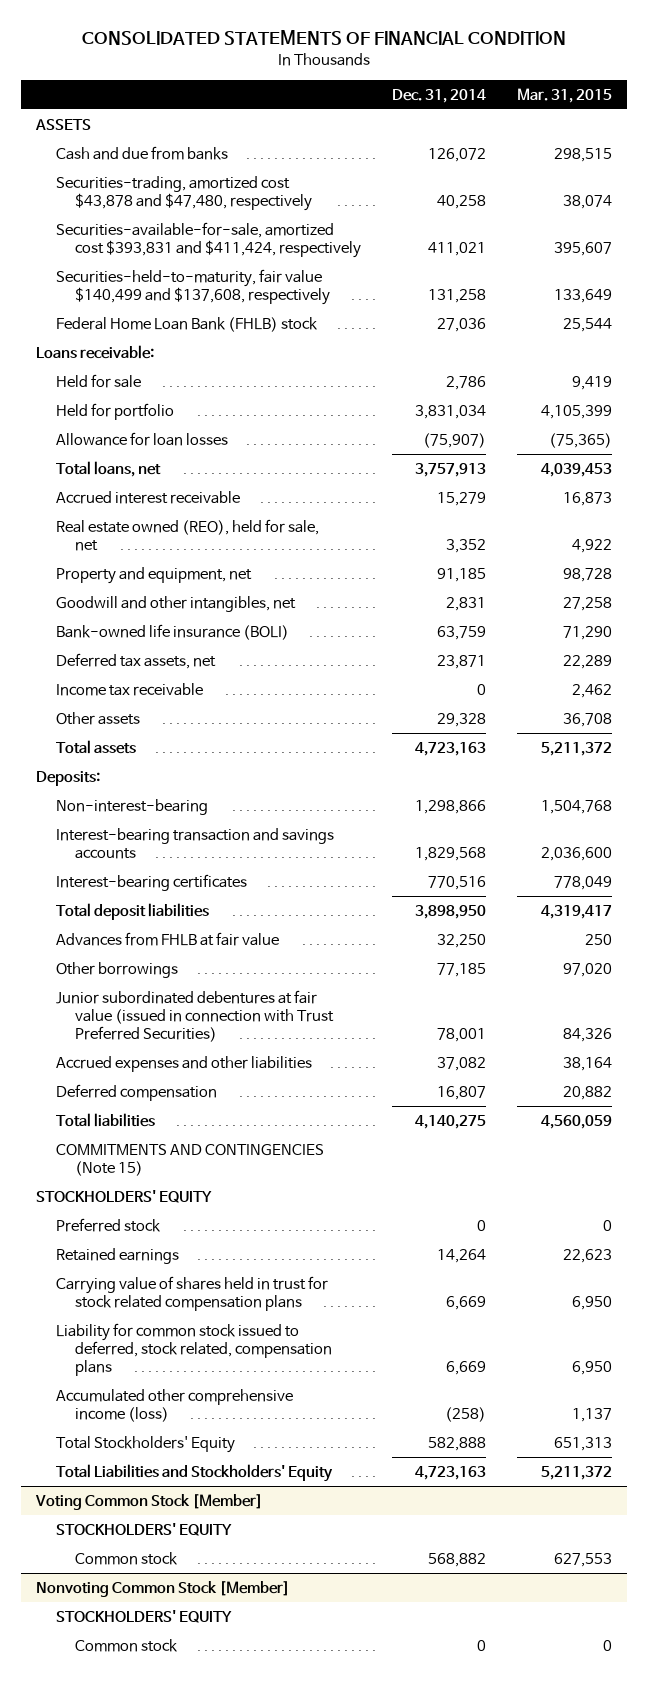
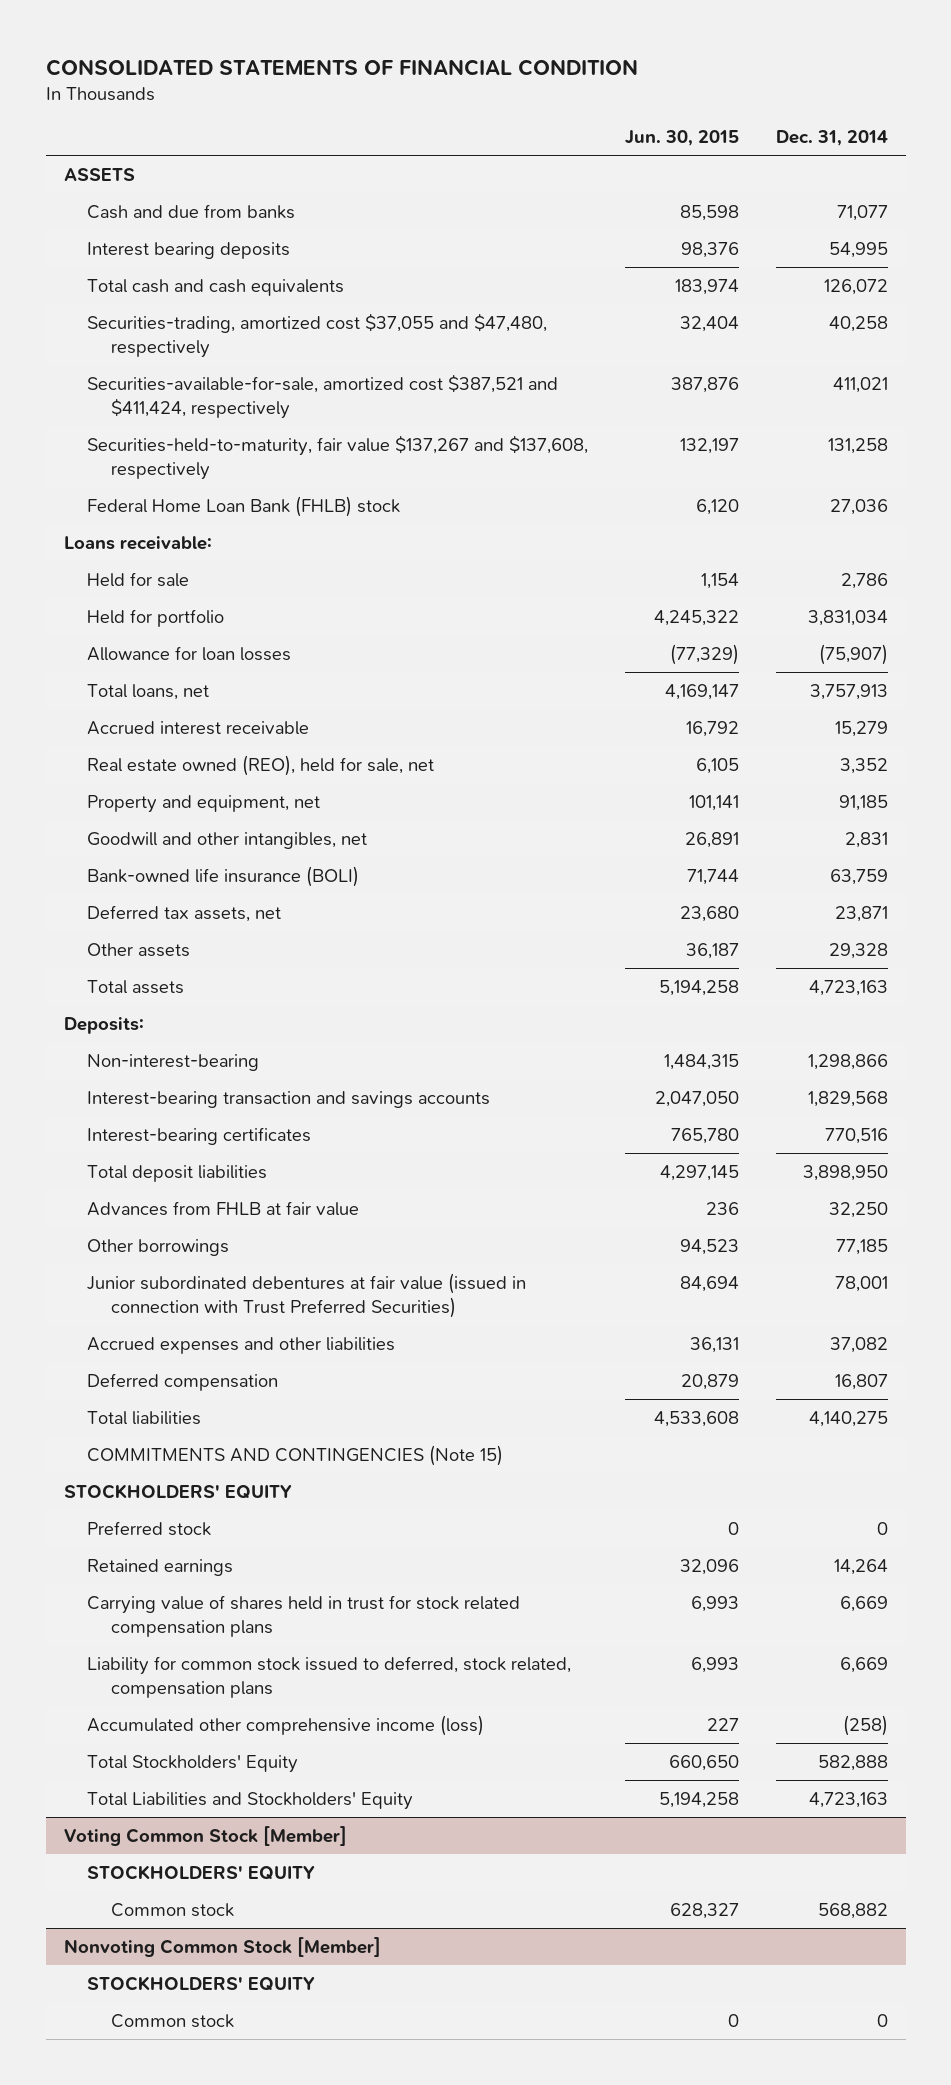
[516,87,612,103] Mar. 31, 2015 -> none
none -> [624,130,739,147] Jun. 30, 2015
[427,147,486,162] 126,072 -> [836,204,888,221] 71,077
none -> [87,241,291,259] Interest bearing deposits
none -> [87,278,345,296] Total cash and cash equivalents
[55,175,312,211] Securities-trading, amortized cost $43,878 and $47,480, respectively -> [87,312,548,358] Securities-trading, amortized cost $37,055 and $47,480, respectively
[55,221,361,258] Securities-available-for-sale, amortized cost $393,831 and $411,424, respectively -> [87,373,559,419] Securities-available-for-sale, amortized cost $387,521 and $411,424, respectively
[55,268,330,305] Securities-held-to-maturity, fair value $140,499 and $137,608, respectively -> [87,434,589,480] Securities-held-to-maturity, fair value $137,267 and $137,608, respectively
[55,682,203,696] Income tax receivable -> none

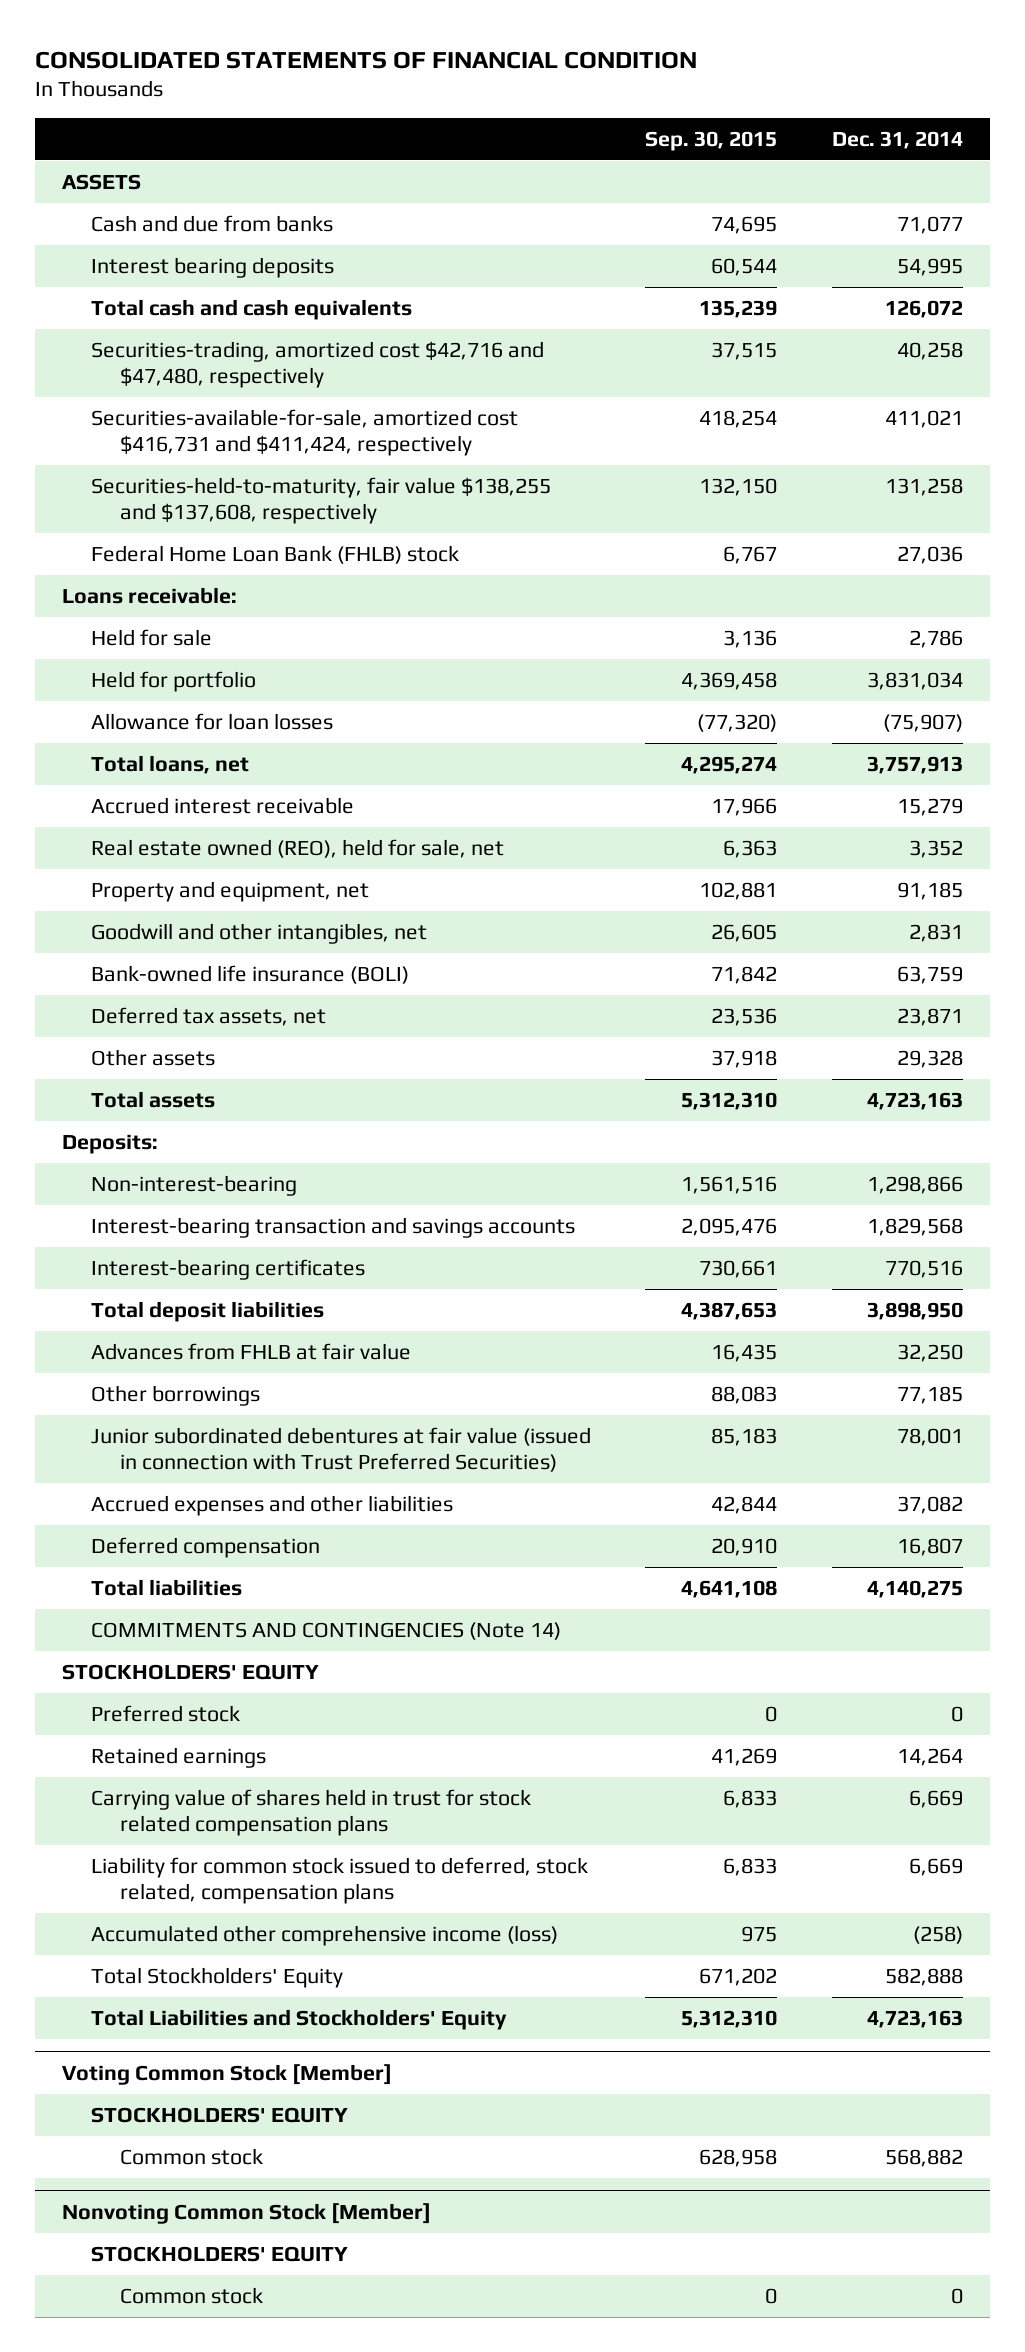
[624,130,739,147] Jun. 30, 2015 -> none
none -> [645,130,778,151] Sep. 30, 2015
[87,312,548,358] Securities-trading, amortized cost $37,055 and $47,480, respectively -> [91,341,545,388] Securities-trading, amortized cost $42,716 and $47,480, respectively
[87,373,559,419] Securities-available-for-sale, amortized cost $387,521 and $411,424, respectively -> [91,409,519,456] Securities-available-for-sale, amortized cost $416,731 and $411,424, respectively
[87,434,589,480] Securities-held-to-maturity, fair value $137,267 and $137,608, respectively -> [91,477,552,524] Securities-held-to-maturity, fair value $138,255 and $137,608, respectively
[87,1444,504,1466] COMMITMENTS AND CONTINGENCIES (Note 15) -> [91,1622,562,1641] COMMITMENTS AND CONTINGENCIES (Note 14)

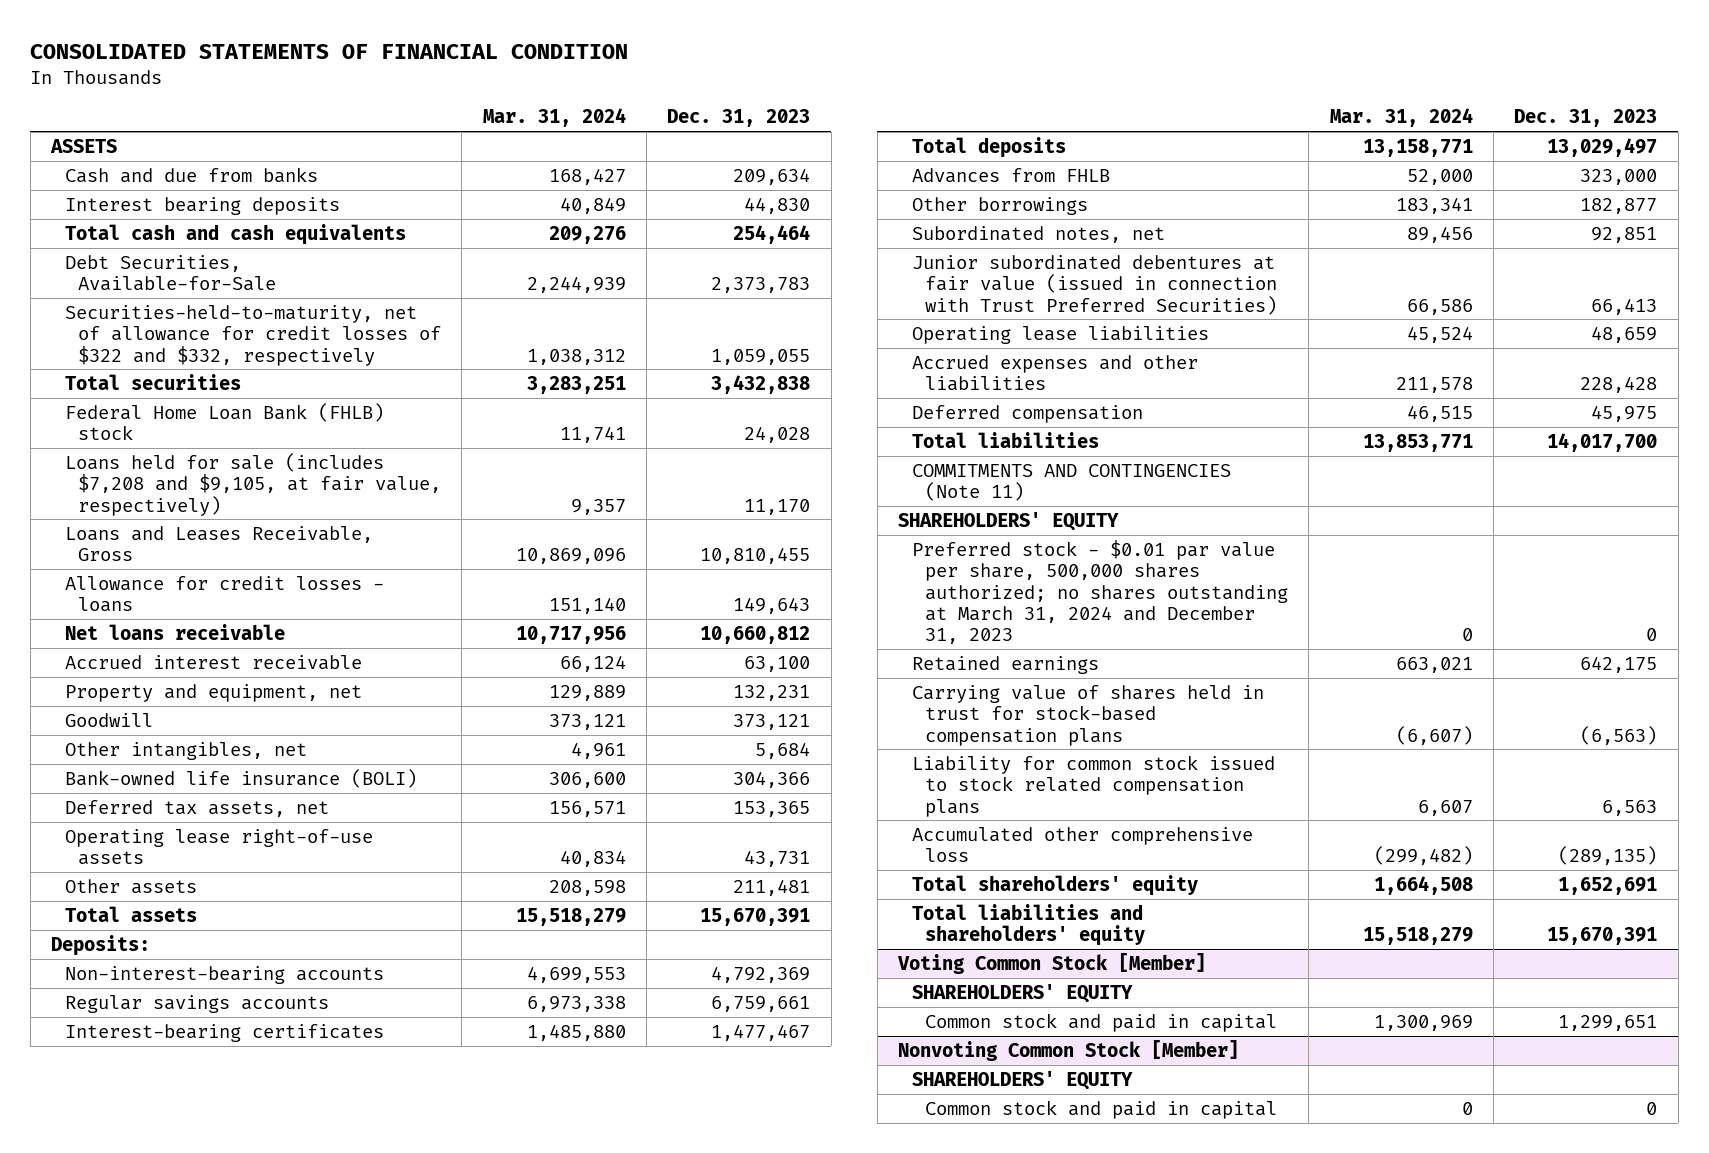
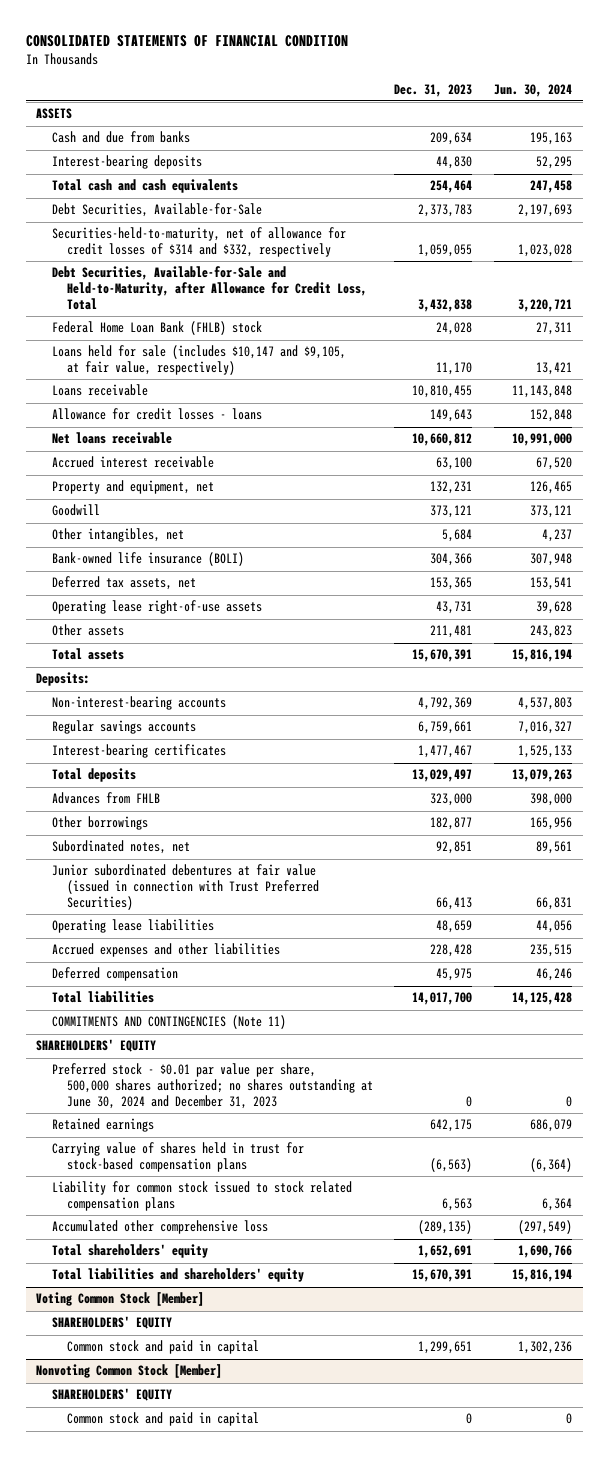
[482,108,626,128] Mar. 31, 2024 -> none
none -> [493,83,572,97] Jun. 30, 2024
[64,196,340,215] Interest bearing deposits -> [51,155,202,170] Interest-bearing deposits
[64,304,442,366] Securities-held-to-maturity, net of allowance for credit losses of $322 and $332, respectively -> [51,227,346,258] Securities-held-to-maturity, net of allowance for credit losses of $314 and $332, respectively
[64,373,241,390] Total securities -> [51,266,368,310] Debt Securities, Available-for-Sale and Held-to-Maturity, after Allowance for Credit Loss, Total
[64,452,442,516] Loans held for sale (includes $7,208 and $9,105, at fair value, respectively) -> [51,345,346,376] Loans held for sale (includes $10,147 and $9,105, at fair value, respectively)
[64,525,373,562] Loans and Leases Receivable, Gross -> [51,384,148,397] Loans receivable
[911,539,1289,645] Preferred stock - $0.01 par value per share, 500,000 shares authorized; no shares outstanding at March 31, 2024 and December 31, 2023 -> [51,1063,374,1109] Preferred stock - $0.01 par value per share, 500,000 shares authorized; no shares outstanding at June 30, 2024 and December 31, 2023

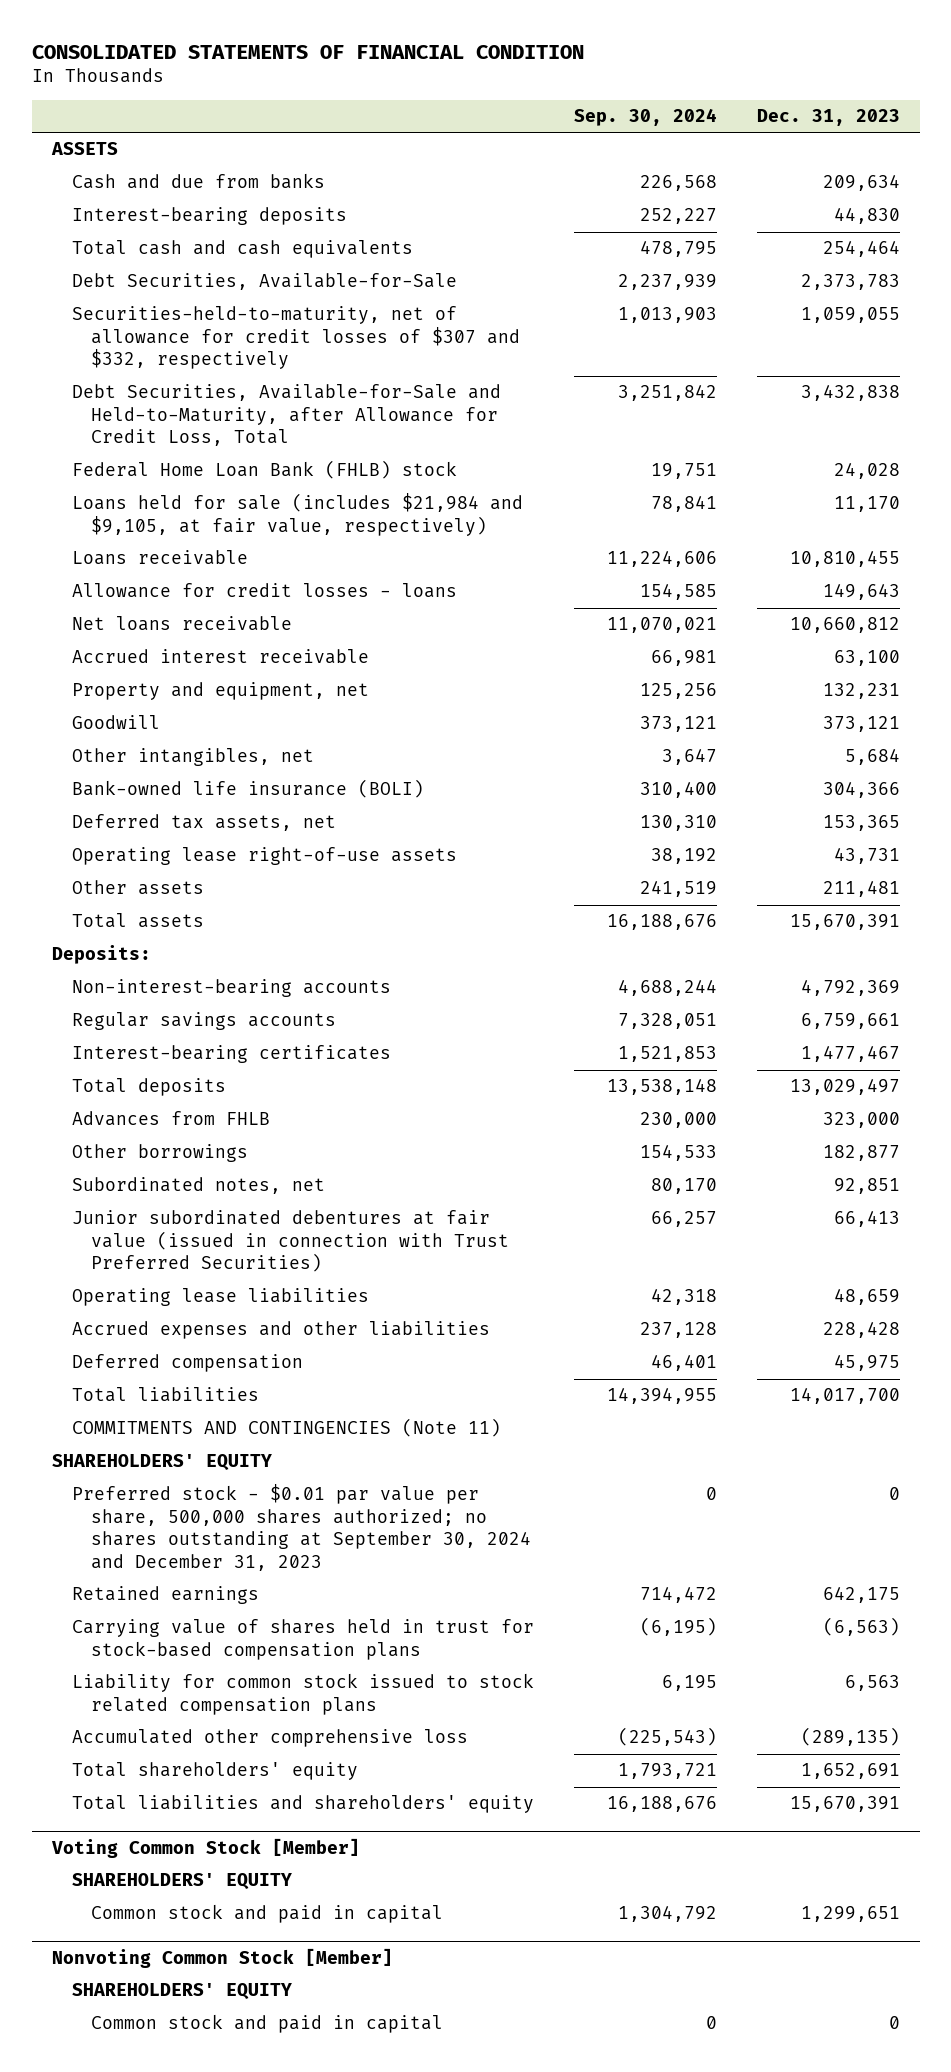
[493,83,572,97] Jun. 30, 2024 -> none
none -> [573,108,717,127] Sep. 30, 2024
[51,227,346,258] Securities-held-to-maturity, net of allowance for credit losses of $314 and $332, respectively -> [71,306,521,370] Securities-held-to-maturity, net of allowance for credit losses of $307 and $332, respectively
[51,345,346,376] Loans held for sale (includes $10,147 and $9,105, at fair value, respectively) -> [71,493,523,536] Loans held for sale (includes $21,984 and $9,105, at fair value, respectively)
[51,1063,374,1109] Preferred stock - $0.01 par value per share, 500,000 shares authorized; no shares outstanding at June 30, 2024 and December 31, 2023 -> [71,1484,532,1572] Preferred stock - $0.01 par value per share, 500,000 shares authorized; no shares outstanding at September 30, 2024 and December 31, 2023

